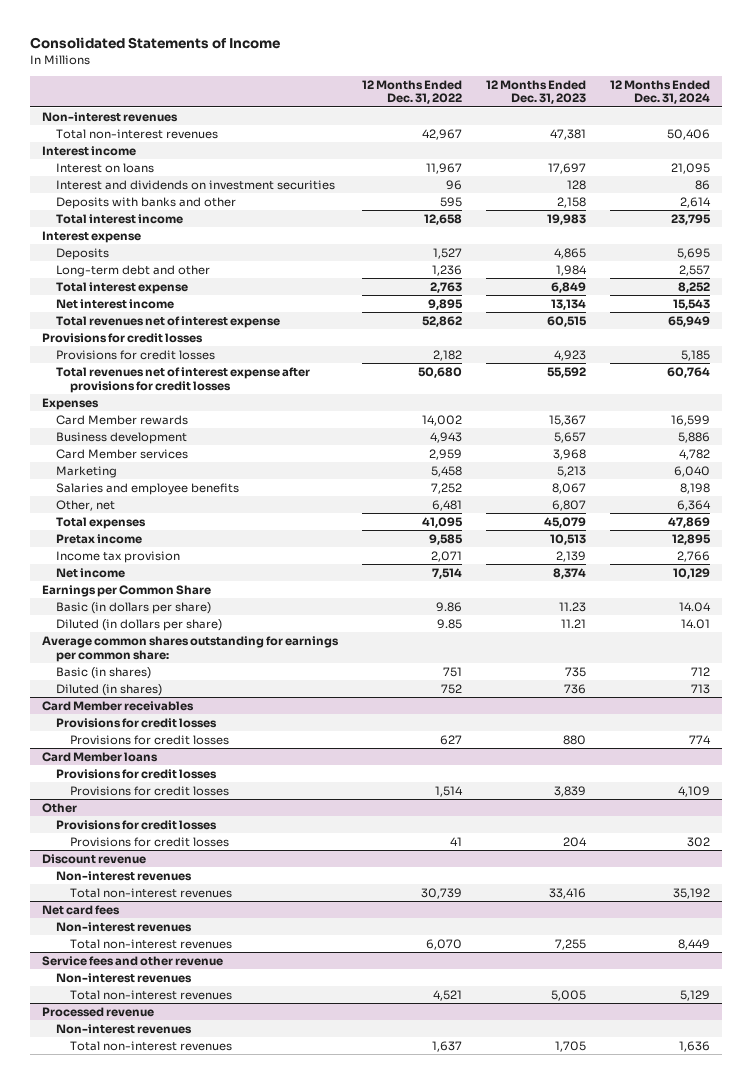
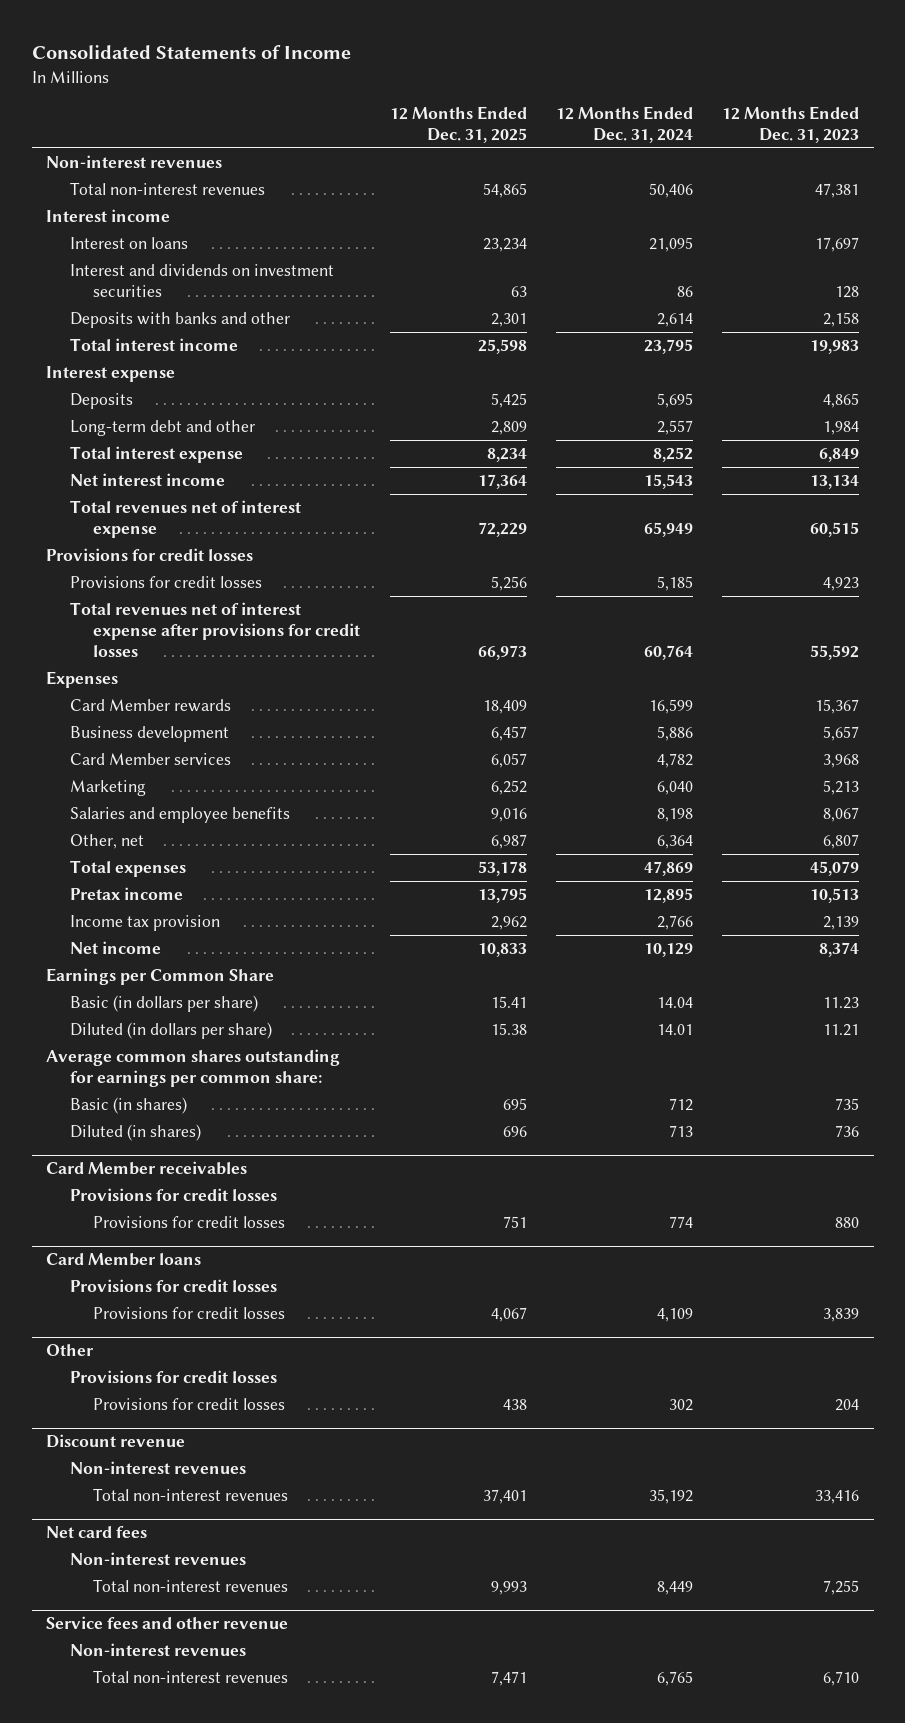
[361,79,462,105] 12 Months Ended Dec. 31, 2022 -> none
none -> [389,106,527,144] 12 Months Ended Dec. 31, 2025
[41,1006,154,1017] Processed revenue -> none
[56,1023,193,1034] Non-interest revenues -> none
[70,1040,233,1051] Total non-interest revenues -> none
[550,989,586,1001] 5,005 -> [823,1671,860,1687] 6,710
[679,989,710,1001] 5,129 -> [656,1671,693,1687] 6,765

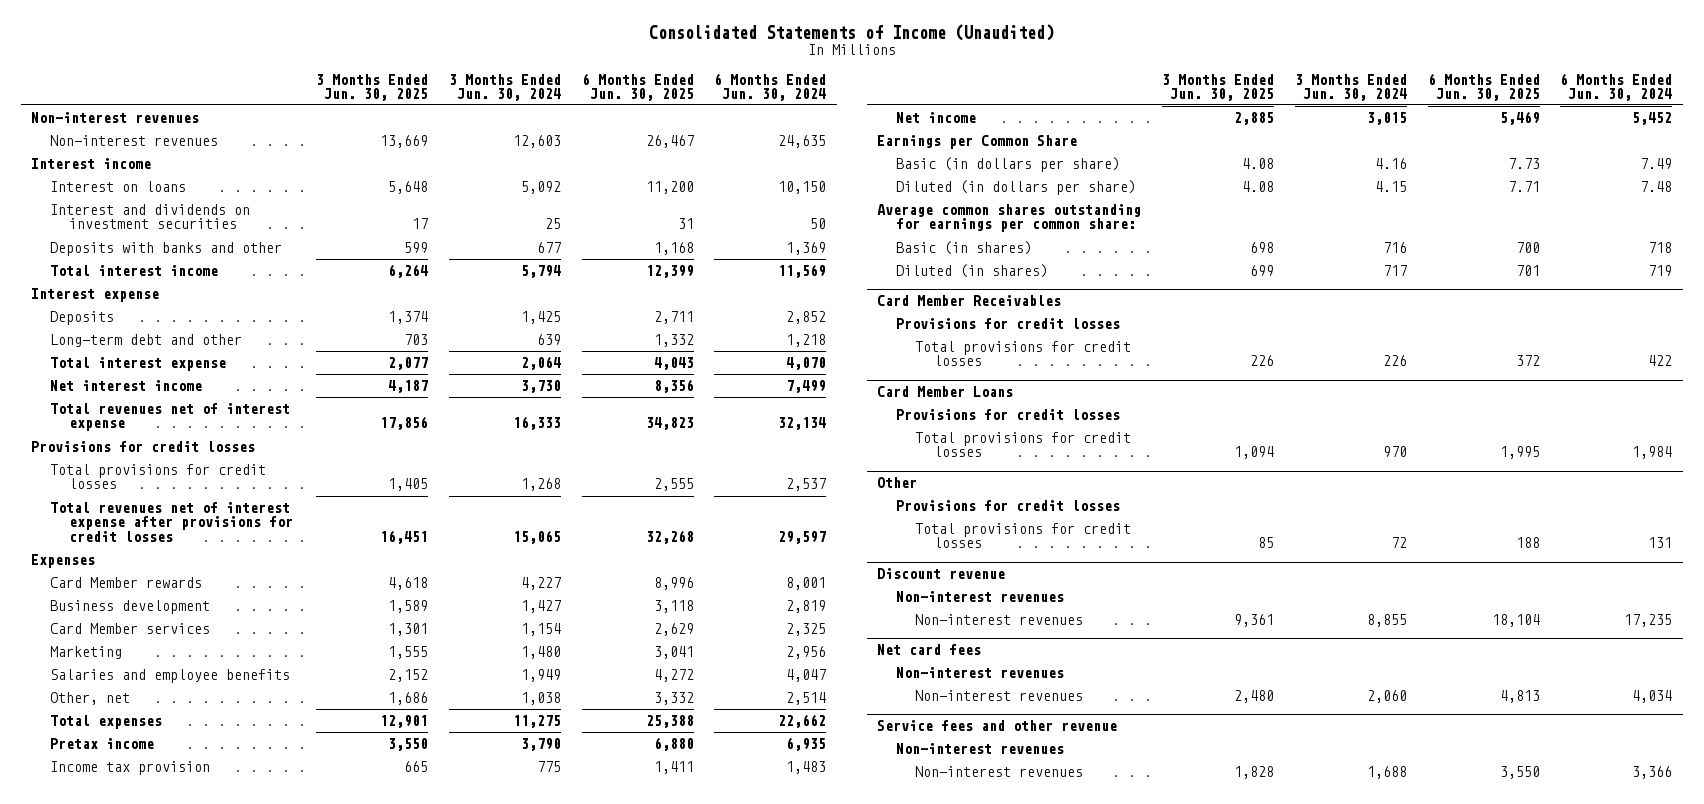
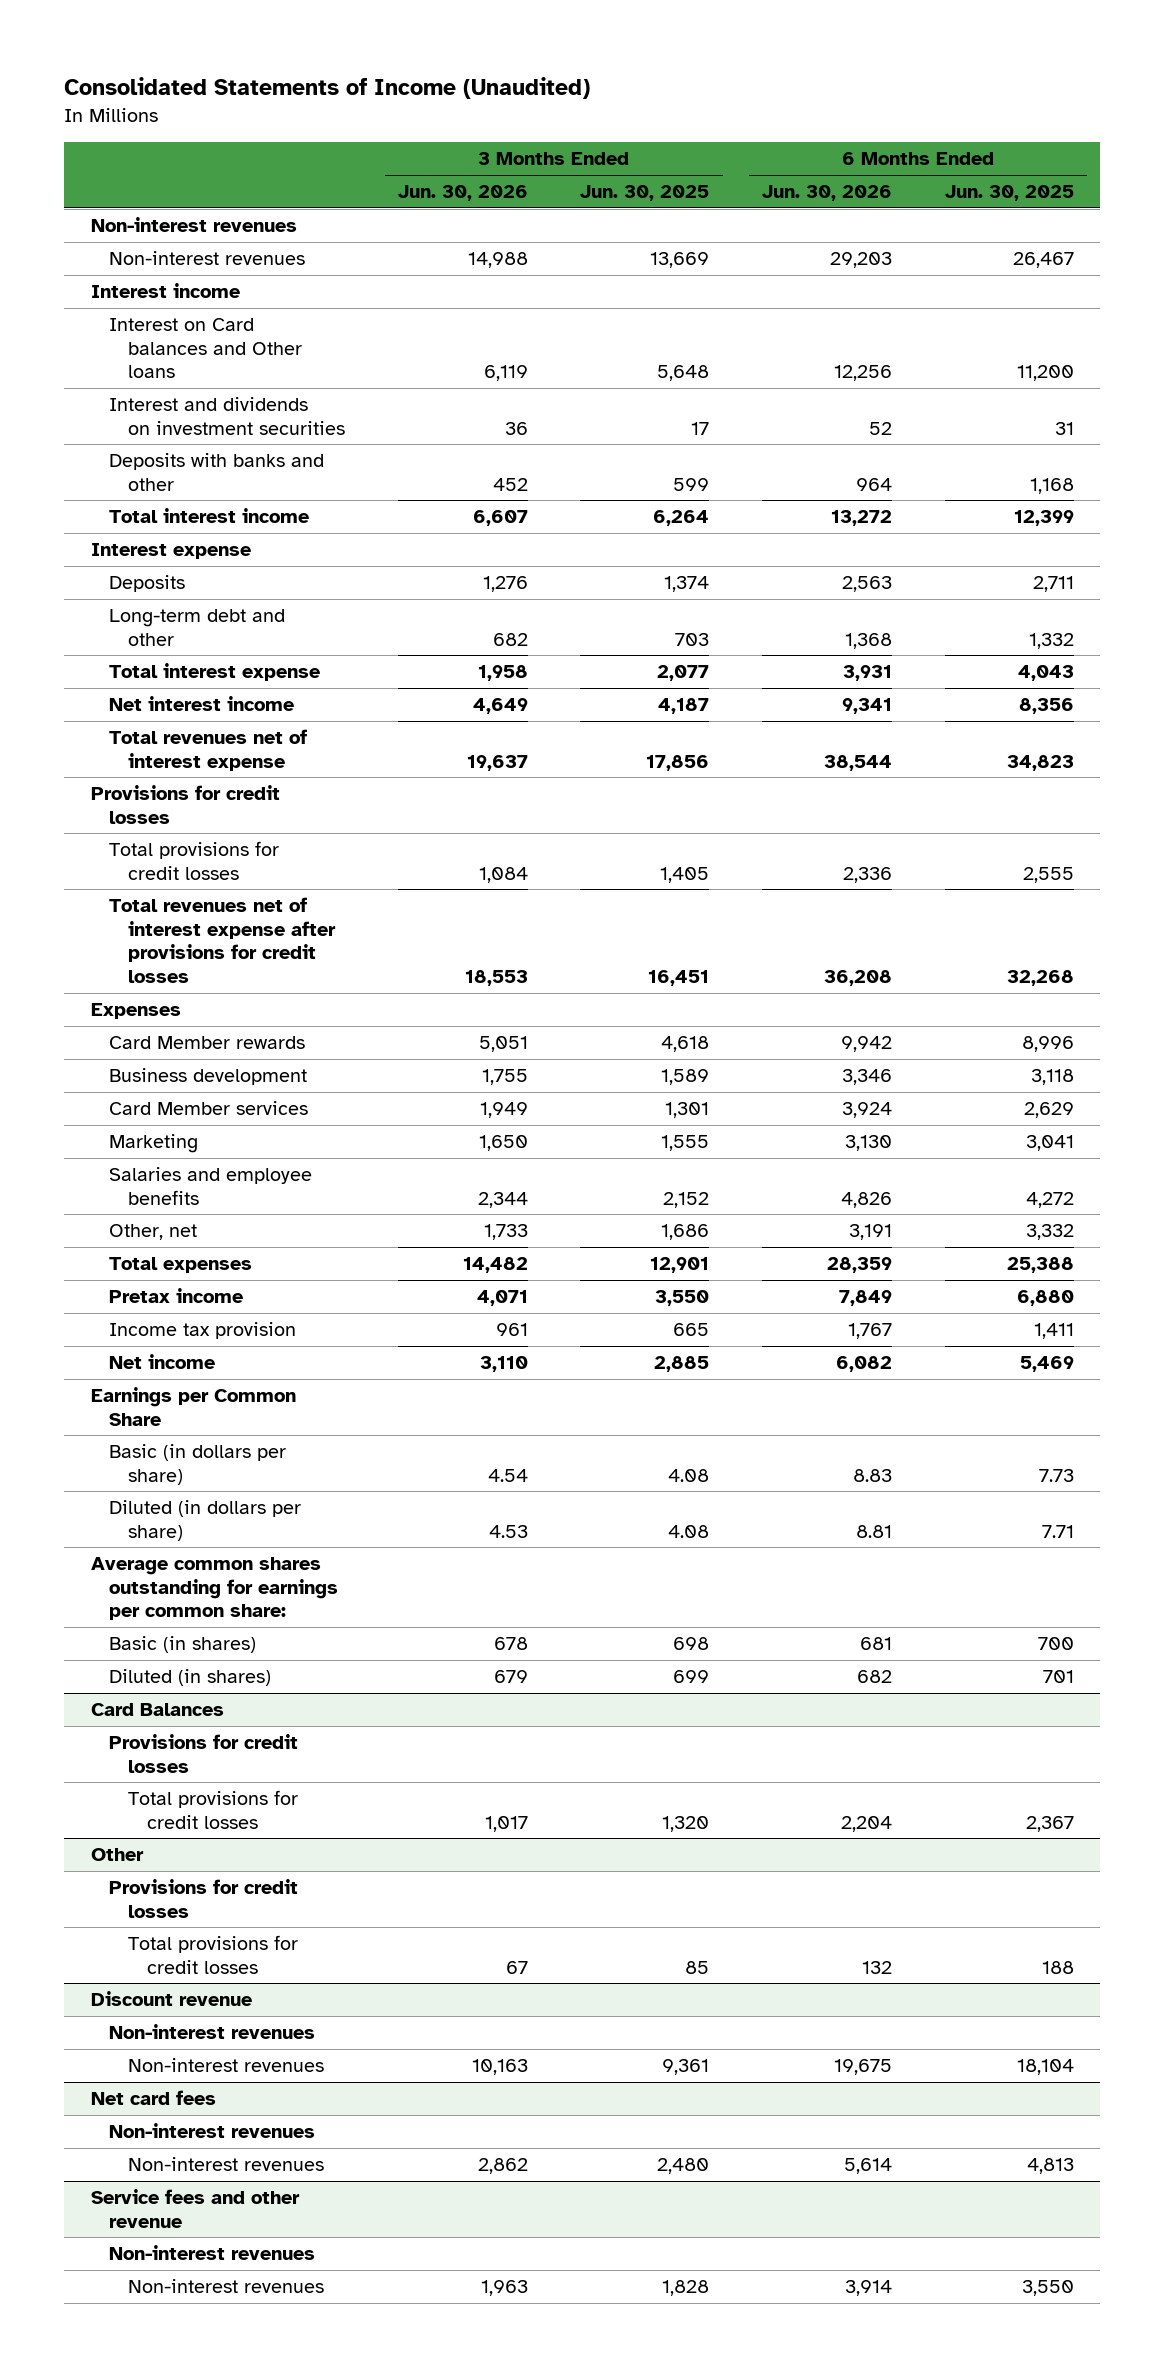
[448,73,561,101] 3 Months Ended Jun. 30, 2024 -> none
[714,72,827,101] 6 Months Ended Jun. 30, 2024 -> none
none -> [397,185,528,202] Jun. 30, 2026
none -> [762,185,893,202] Jun. 30, 2026
[50,181,187,193] Interest on loans -> [109,318,303,379] Interest on Card balances and Other loans
[877,295,1062,307] Card Member Receivables -> none
[896,318,1121,330] Provisions for credit losses -> none
[915,341,1132,367] Total provisions for credit losses -> none
[877,386,1014,398] Card Member Loans -> none
none -> [90,1703,224,1717] Card Balances
[1233,446,1274,460] 1,094 -> [662,1815,710,1832] 1,320
[1499,446,1540,460] 1,995 -> [1025,1815,1074,1832] 2,367

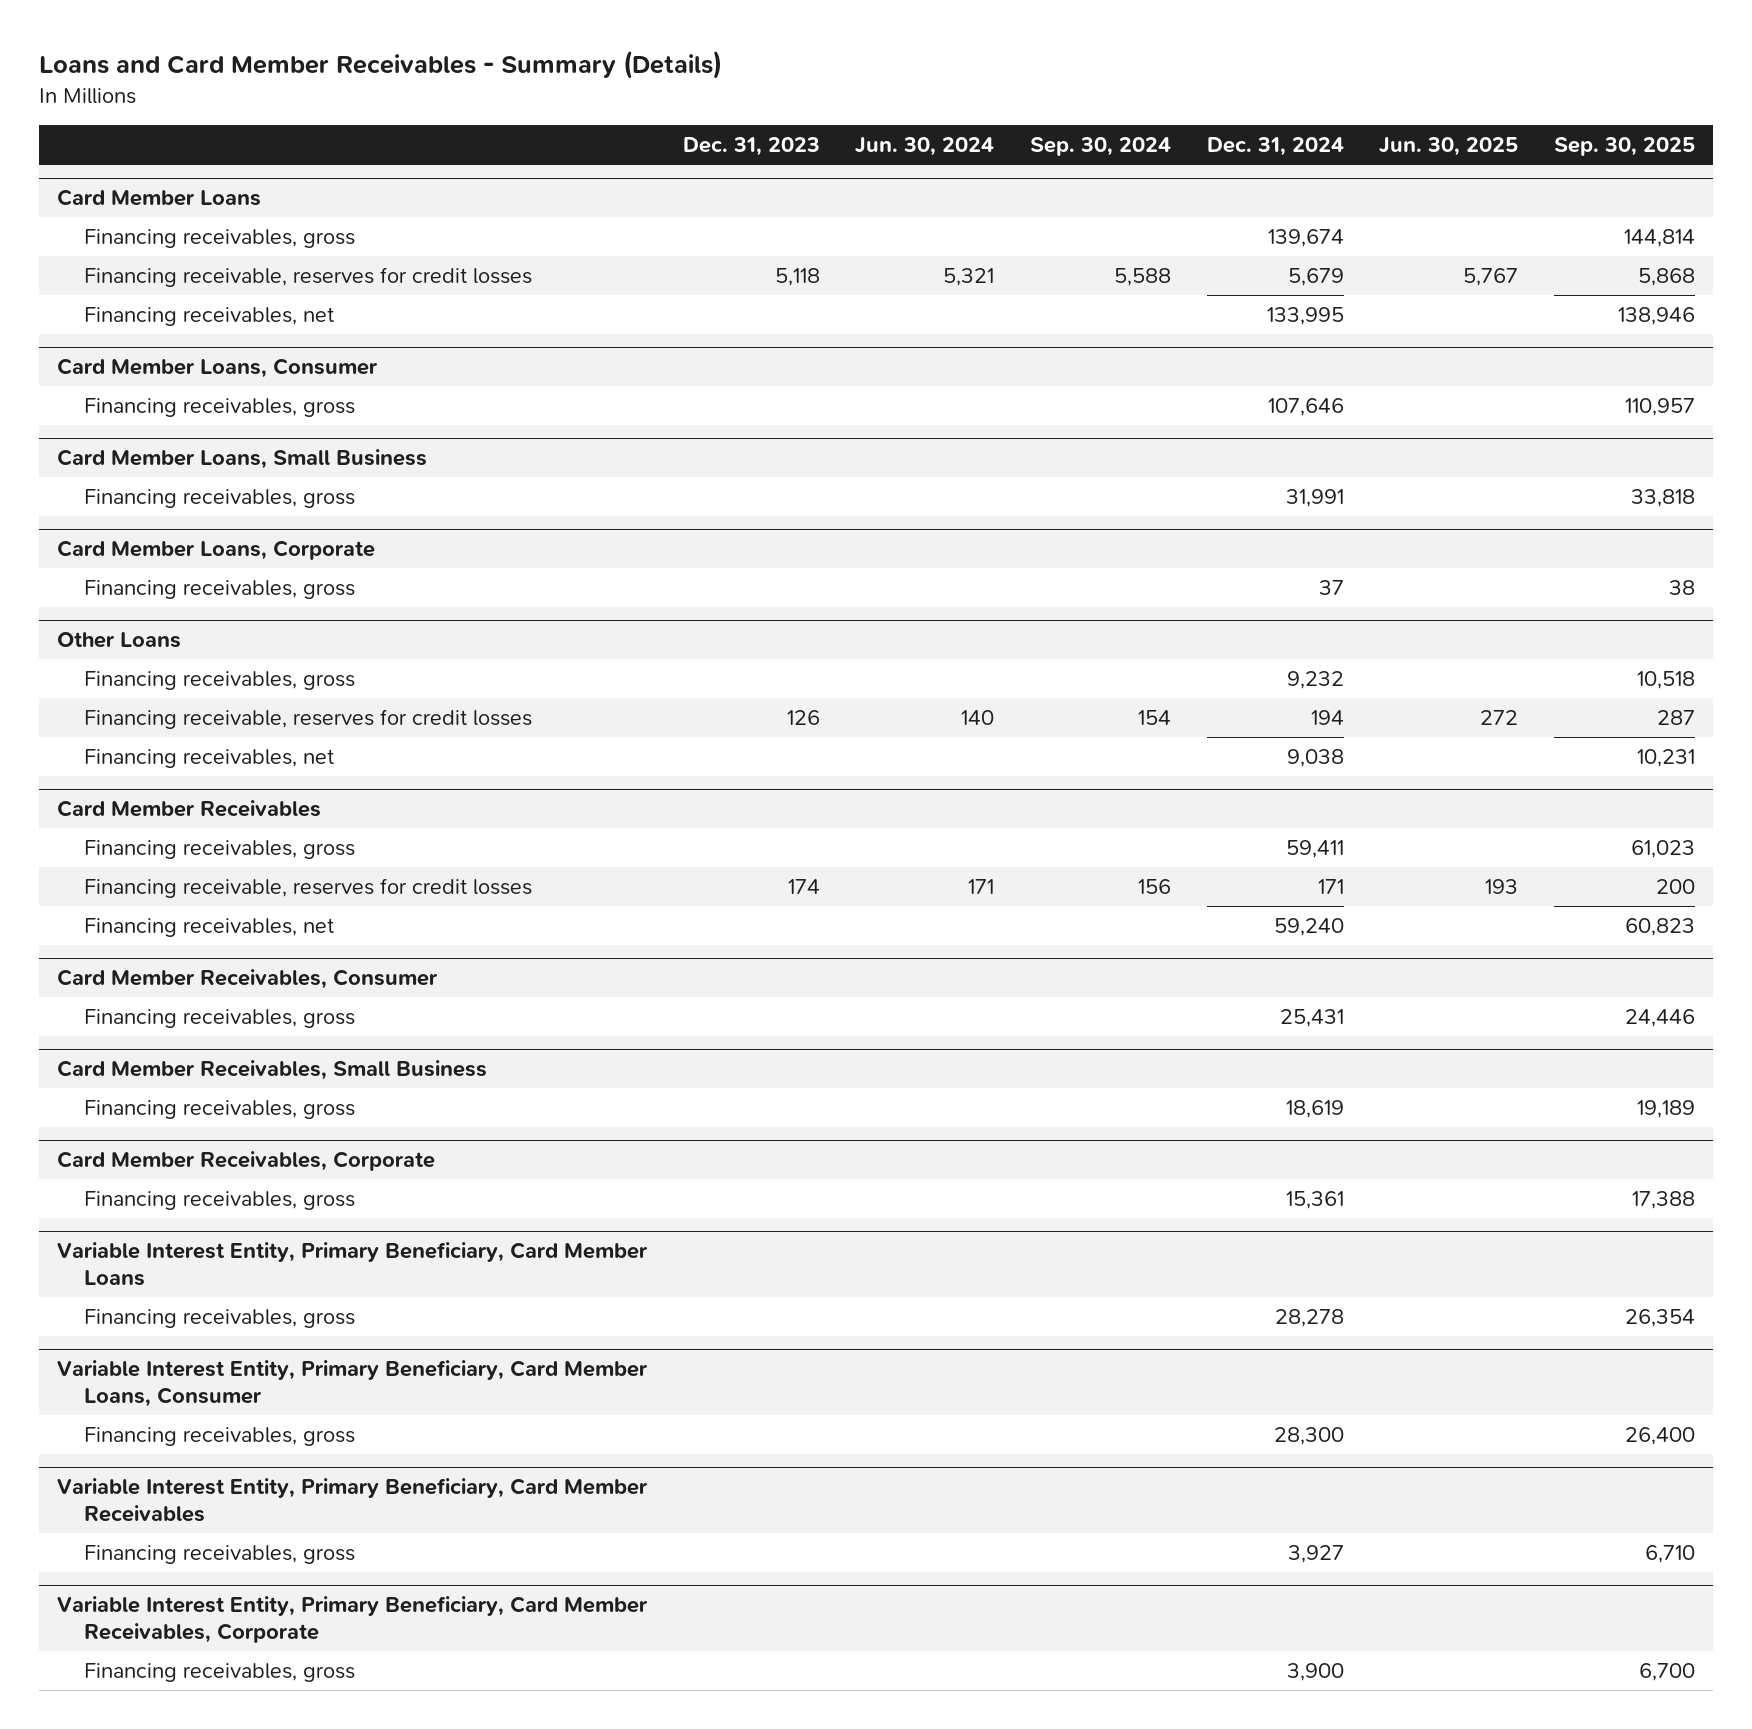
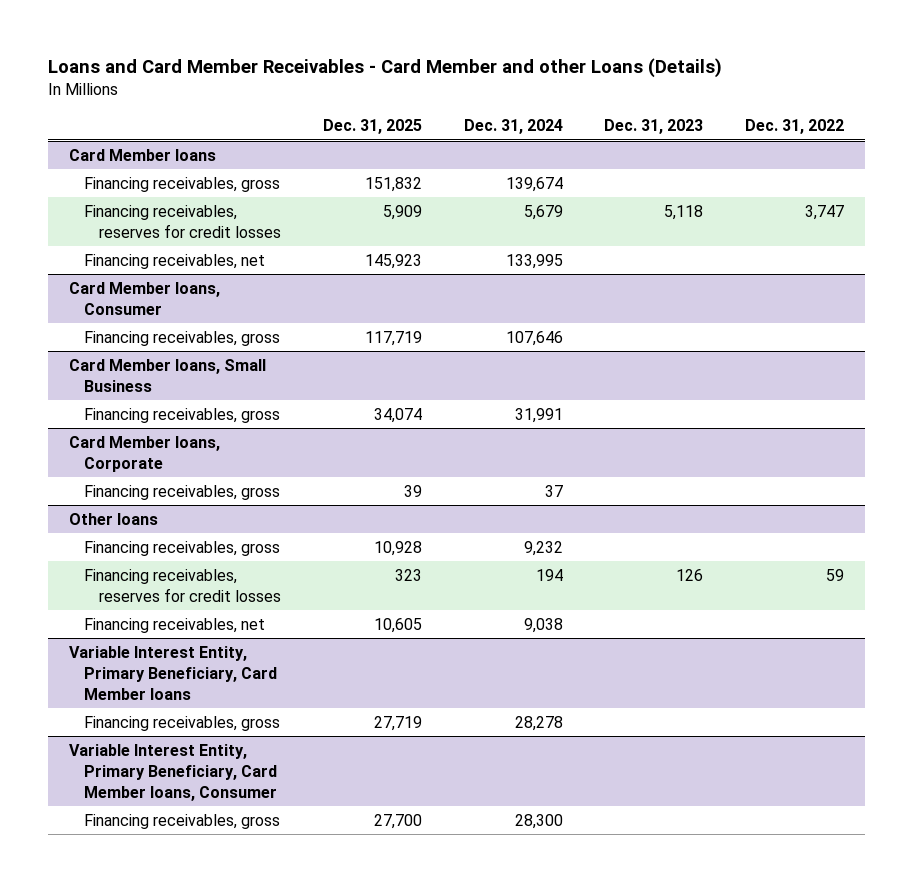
[39,50,723,80] Loans and Card Member Receivables - Summary (Details) -> [48,58,723,79] Loans and Card Member Receivables - Card Member and other Loans (Details)
[855,136,995,156] Jun. 30, 2024 -> none
[1030,136,1172,156] Sep. 30, 2024 -> none
[1379,136,1519,156] Jun. 30, 2025 -> none
[1554,136,1696,156] Sep. 30, 2025 -> none
none -> [323,119,423,135] Dec. 31, 2025
none -> [744,119,844,135] Dec. 31, 2022
[57,189,262,207] Card Member Loans -> [68,148,216,161] Card Member loans
[83,266,532,287] Financing receivable, reserves for credit losses -> [84,204,282,238] Financing receivables, reserves for credit losses
[57,358,379,379] Card Member Loans, Consumer -> [68,281,220,315] Card Member loans, Consumer
[57,449,428,470] Card Member Loans, Small Business -> [68,358,266,392] Card Member loans, Small Business
[57,540,376,561] Card Member Loans, Corporate -> [68,435,220,472] Card Member loans, Corporate
[57,632,182,649] Other Loans -> [68,512,158,525] Other loans
[83,708,532,729] Financing receivable, reserves for credit losses -> [84,568,282,602] Financing receivables, reserves for credit losses
[57,800,322,818] Card Member Receivables -> none
[83,839,355,859] Financing receivables, gross -> none
[83,877,532,898] Financing receivable, reserves for credit losses -> none
[83,917,334,937] Financing receivables, net -> none
[57,969,439,990] Card Member Receivables, Consumer -> none
[83,1008,355,1028] Financing receivables, gross -> none
[57,1060,488,1081] Card Member Receivables, Small Business -> none
[83,1099,355,1119] Financing receivables, gross -> none
[57,1151,436,1172] Card Member Receivables, Corporate -> none
[83,1190,355,1210] Financing receivables, gross -> none
[57,1242,649,1286] Variable Interest Entity, Primary Beneficiary, Card Member Loans -> [68,645,278,700] Variable Interest Entity, Primary Beneficiary, Card Member loans
[57,1360,649,1407] Variable Interest Entity, Primary Beneficiary, Card Member Loans, Consumer -> [68,743,278,801] Variable Interest Entity, Primary Beneficiary, Card Member loans, Consumer
[57,1478,649,1522] Variable Interest Entity, Primary Beneficiary, Card Member Receivables -> none
[83,1544,355,1564] Financing receivables, gross -> none
[57,1596,649,1643] Variable Interest Entity, Primary Beneficiary, Card Member Receivables, Corporate -> none
[83,1662,355,1682] Financing receivables, gross -> none

